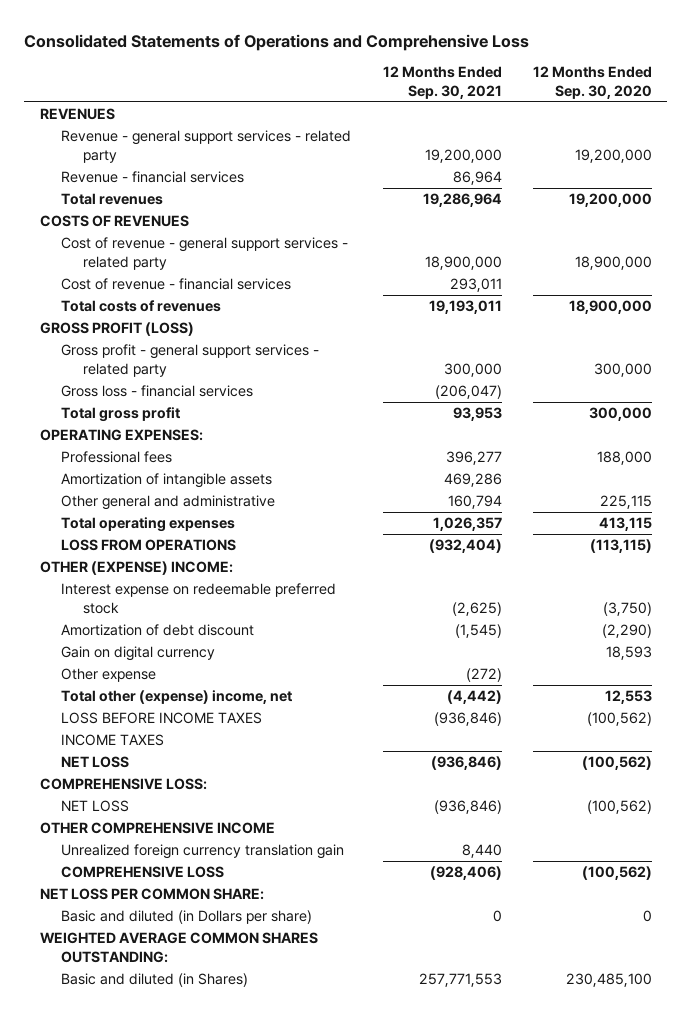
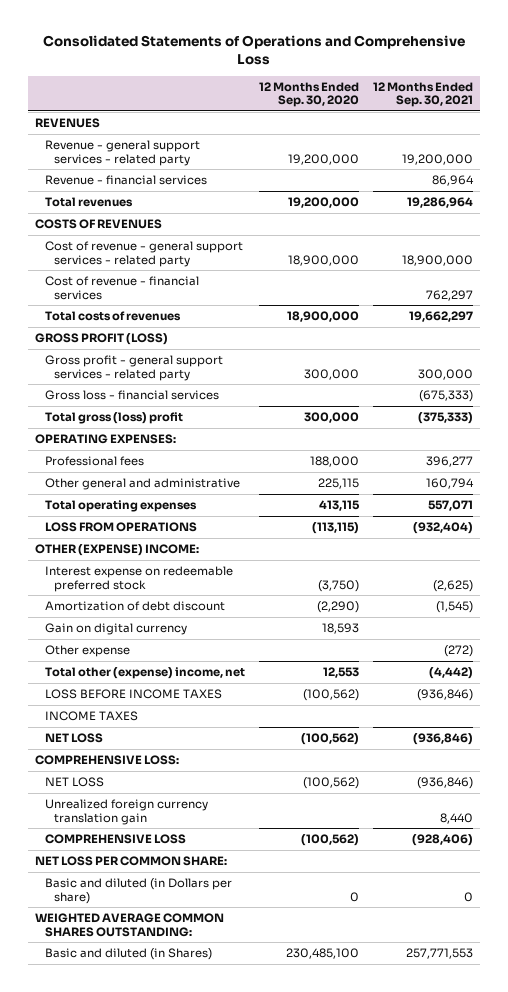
[449,278,502,293] 293,011 -> [426,289,474,301] 762,297
[428,300,502,315] 19,193,011 -> [409,310,474,322] 19,662,297
[434,385,502,400] (206,047) -> [419,389,474,402] (675,333)
[61,407,181,423] Total gross profit -> [44,411,183,424] Total gross (loss) profit
[452,407,502,422] 93,953 -> [418,411,474,424] (375,333)
[61,473,273,489] Amortization of intangible assets -> none
[432,517,502,532] 1,026,357 -> [428,499,474,511] 557,071
[39,822,275,835] OTHER COMPREHENSIVE INCOME -> none

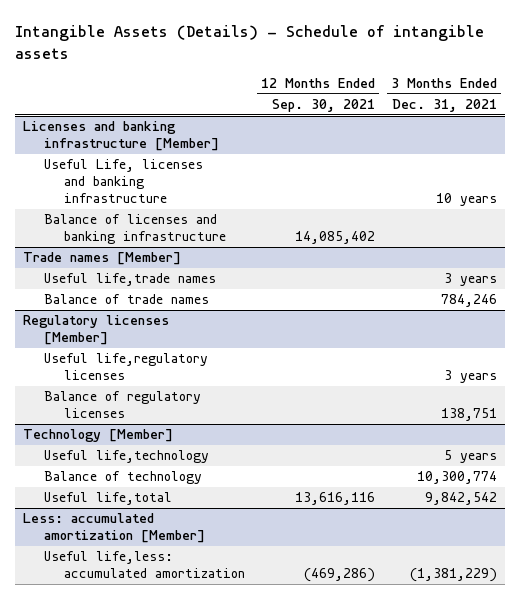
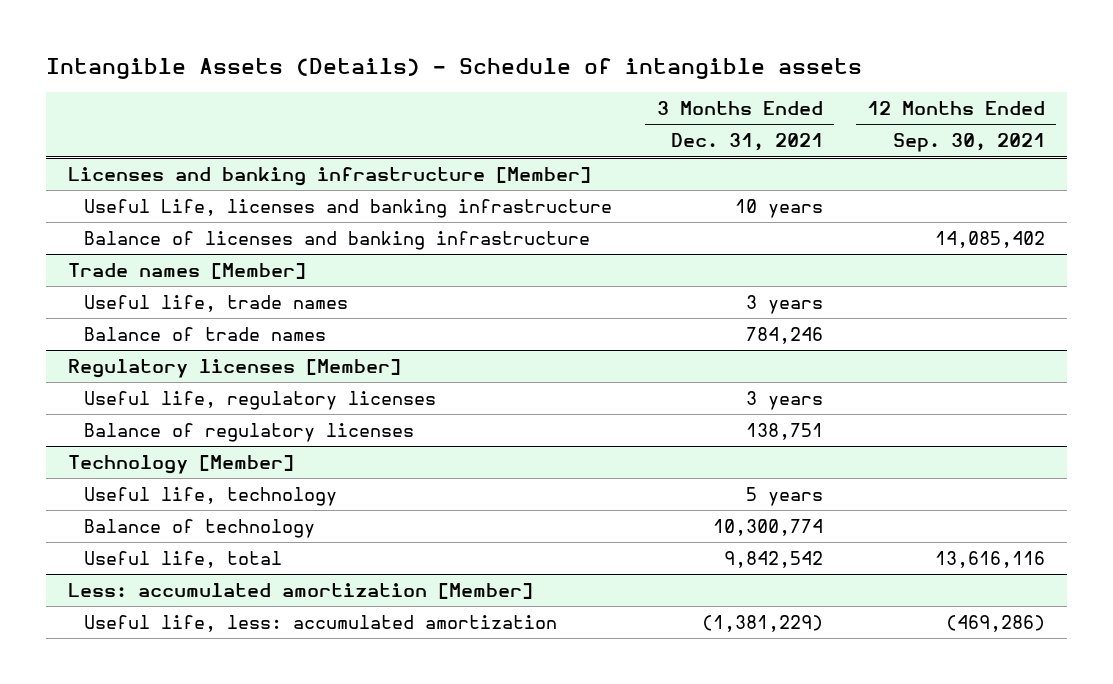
[43,273,216,287] Useful life,trade names -> [84,294,349,312] Useful life, trade names
[43,353,208,381] Useful life,regulatory licenses -> [84,390,437,410] Useful life, regulatory licenses
[43,450,209,464] Useful life,technology -> [84,486,338,506] Useful life, technology
[43,492,172,506] Useful life,total -> [84,550,283,568] Useful life, total
[43,551,245,579] Useful life,less: accumulated amortization -> [84,614,558,632] Useful life, less: accumulated amortization

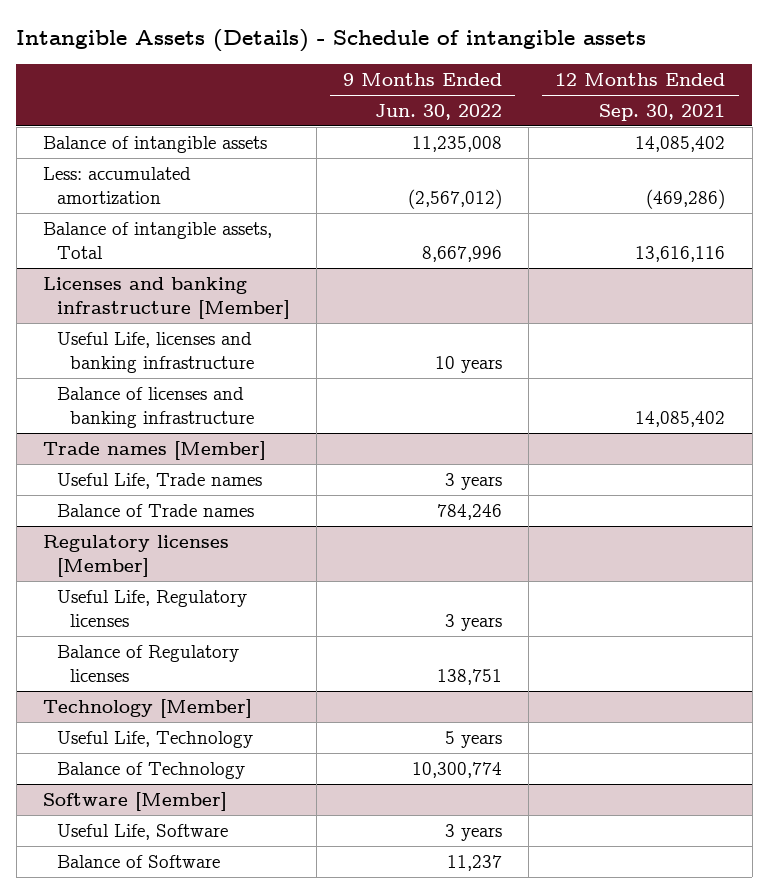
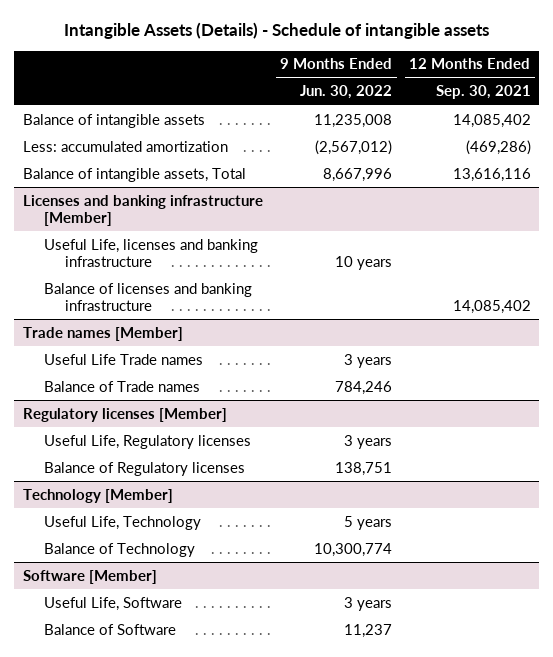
[56,472,262,489] Useful Life, Trade names -> [44,353,204,365] Useful Life Trade names

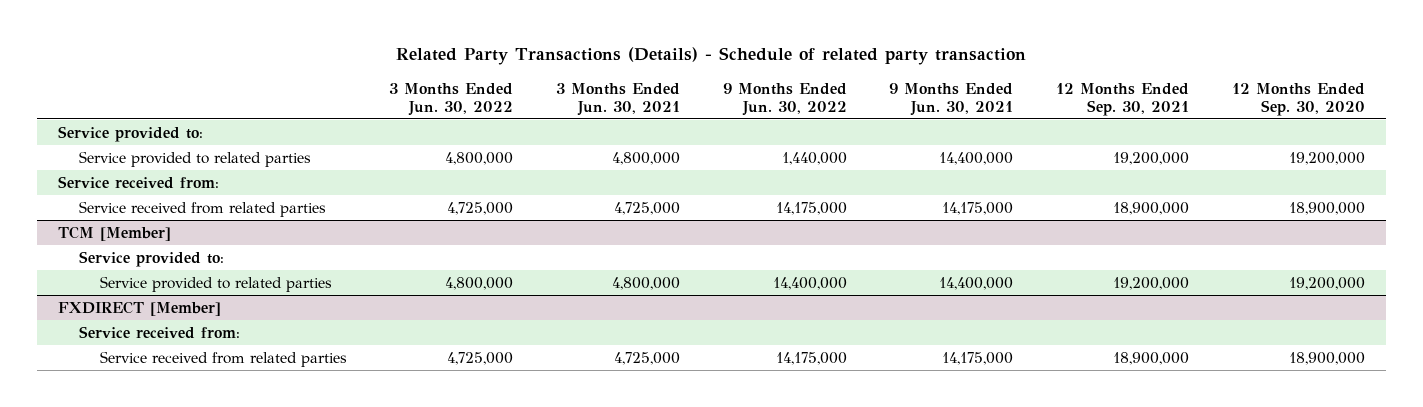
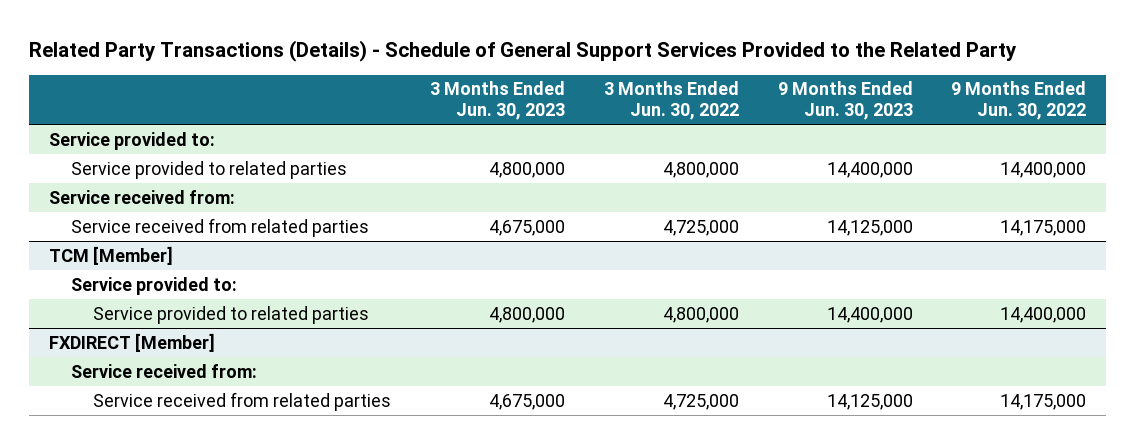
[396,47,1027,66] Related Party Transactions (Details) - Schedule of related party transaction -> [29,39,1018,62] Related Party Transactions (Details) - Schedule of General Support Services Provided to the Related Party
[555,82,680,116] 3 Months Ended Jun. 30, 2021 -> none
[889,82,1014,116] 9 Months Ended Jun. 30, 2021 -> none
[1056,82,1190,116] 12 Months Ended Sep. 30, 2021 -> none
[1231,82,1365,116] 12 Months Ended Sep. 30, 2020 -> none
none -> [429,81,565,121] 3 Months Ended Jun. 30, 2023
none -> [777,81,913,121] 9 Months Ended Jun. 30, 2023
[781,151,847,165] 1,440,000 -> [1000,161,1087,178] 14,400,000

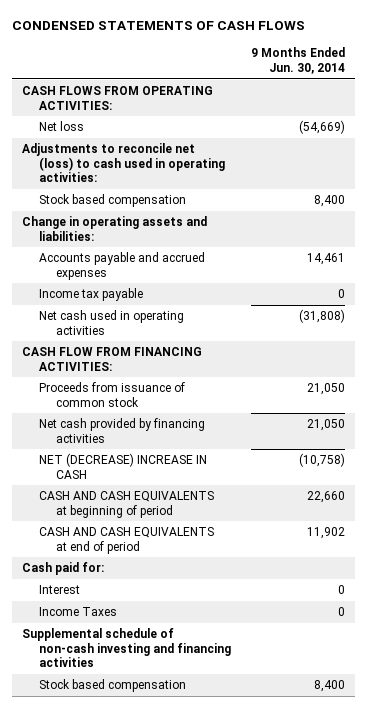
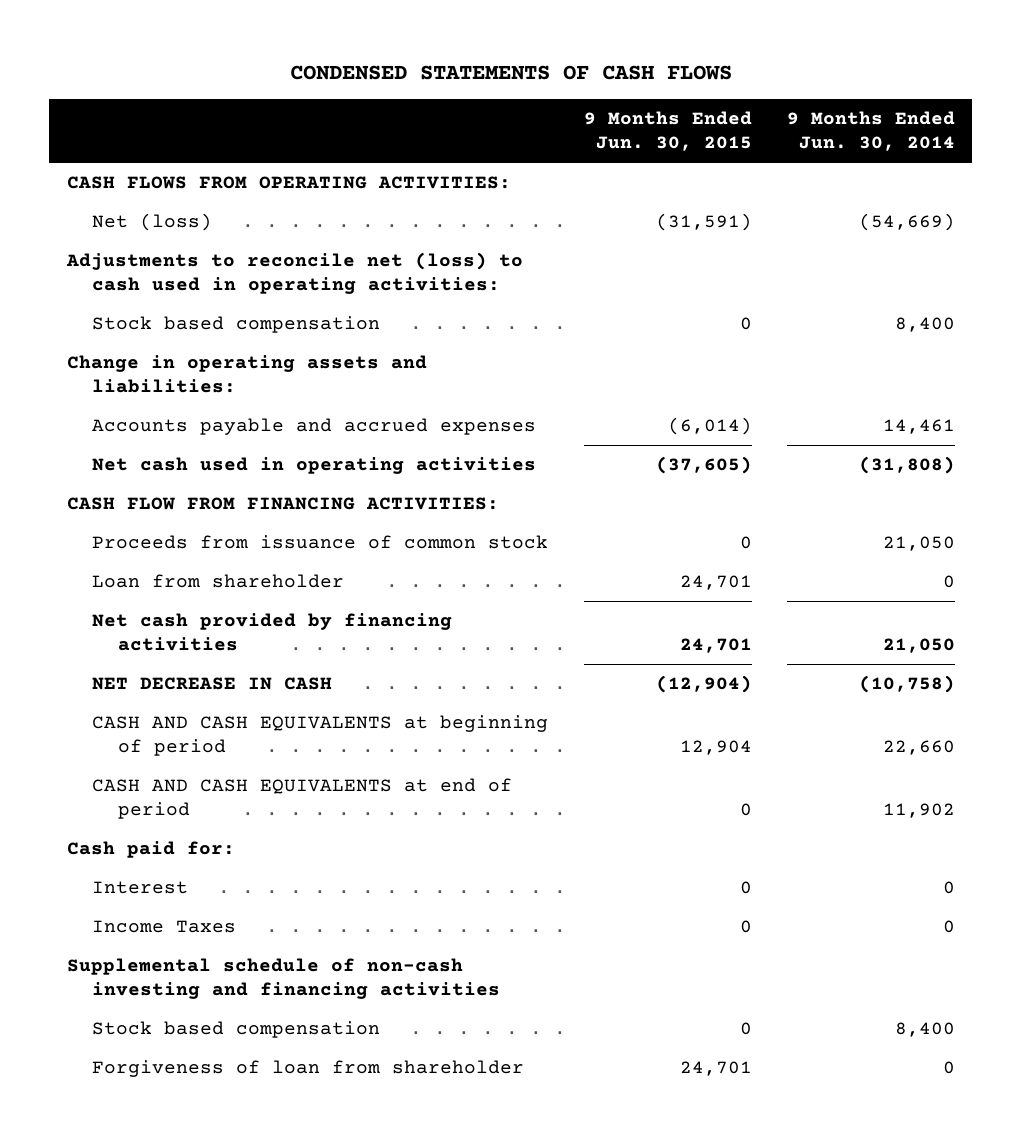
none -> [583,111,752,152] 9 Months Ended Jun. 30, 2015
[39,121,85,132] Net loss -> [92,213,213,232] Net (loss)
[39,288,144,302] Income tax payable -> none
none -> [92,574,345,589] Loan from shareholder
[39,453,208,479] NET (DECREASE) INCREASE IN CASH -> [92,677,333,691] NET DECREASE IN CASH
none -> [92,1060,525,1078] Forgiveness of loan from shareholder

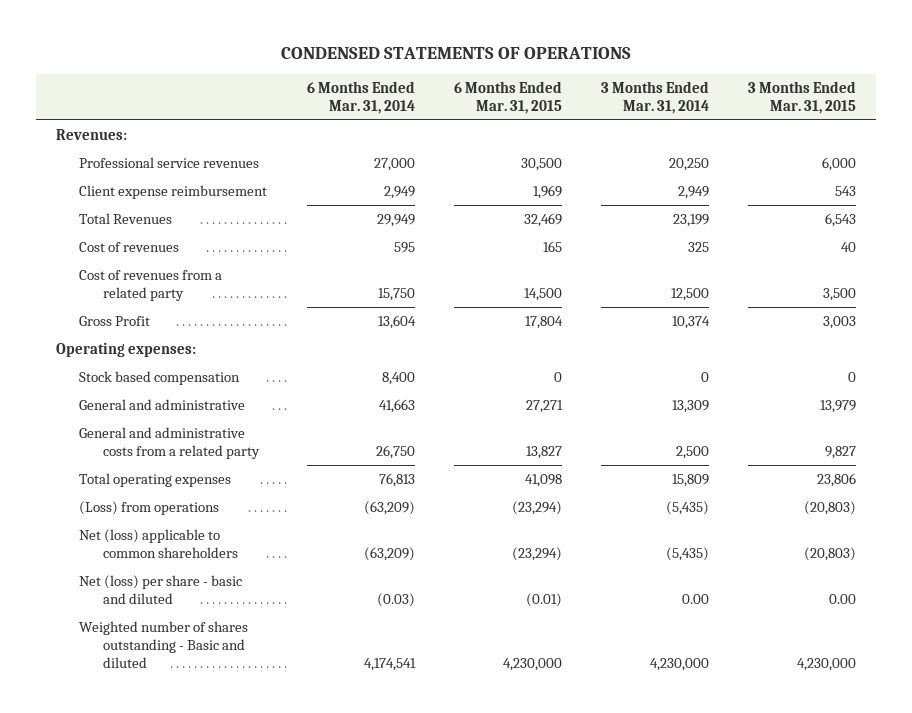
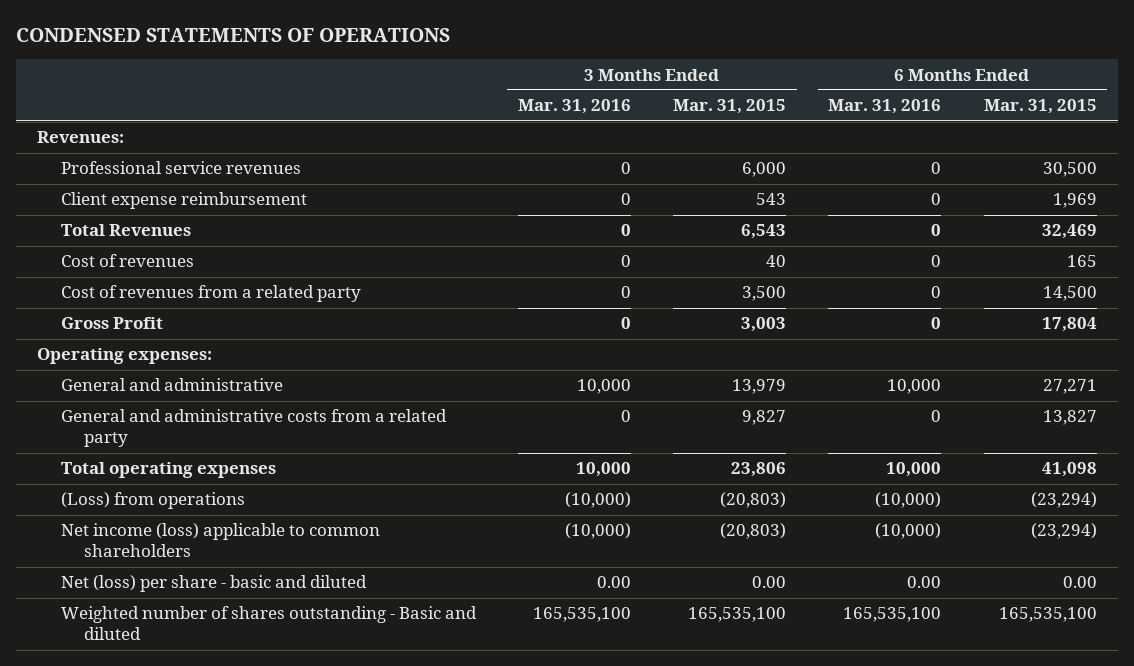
[306,81,415,115] 6 Months Ended Mar. 31, 2014 -> none
[600,81,709,115] 3 Months Ended Mar. 31, 2014 -> none
none -> [517,99,631,115] Mar. 31, 2016
none -> [828,99,942,115] Mar. 31, 2016
[79,371,241,386] Stock based compensation -> none
[79,529,239,558] Net (loss) applicable to common shareholders -> [60,523,380,558] Net income (loss) applicable to common shareholders
[525,592,562,607] (0.01) -> [1062,576,1097,589] 0.00
[502,657,562,671] 4,230,000 -> [998,607,1097,623] 165,535,100
[797,657,857,671] 4,230,000 -> [688,607,787,623] 165,535,100

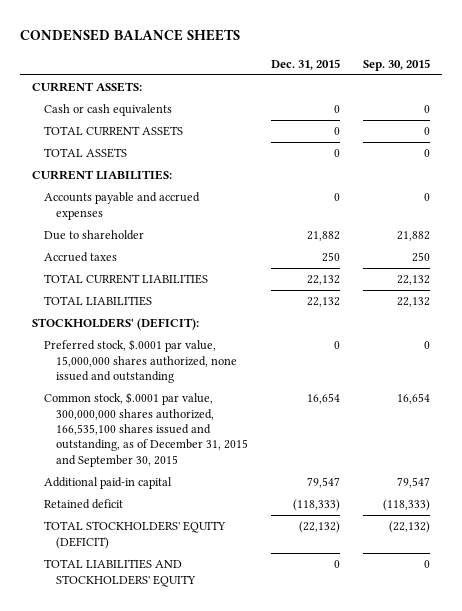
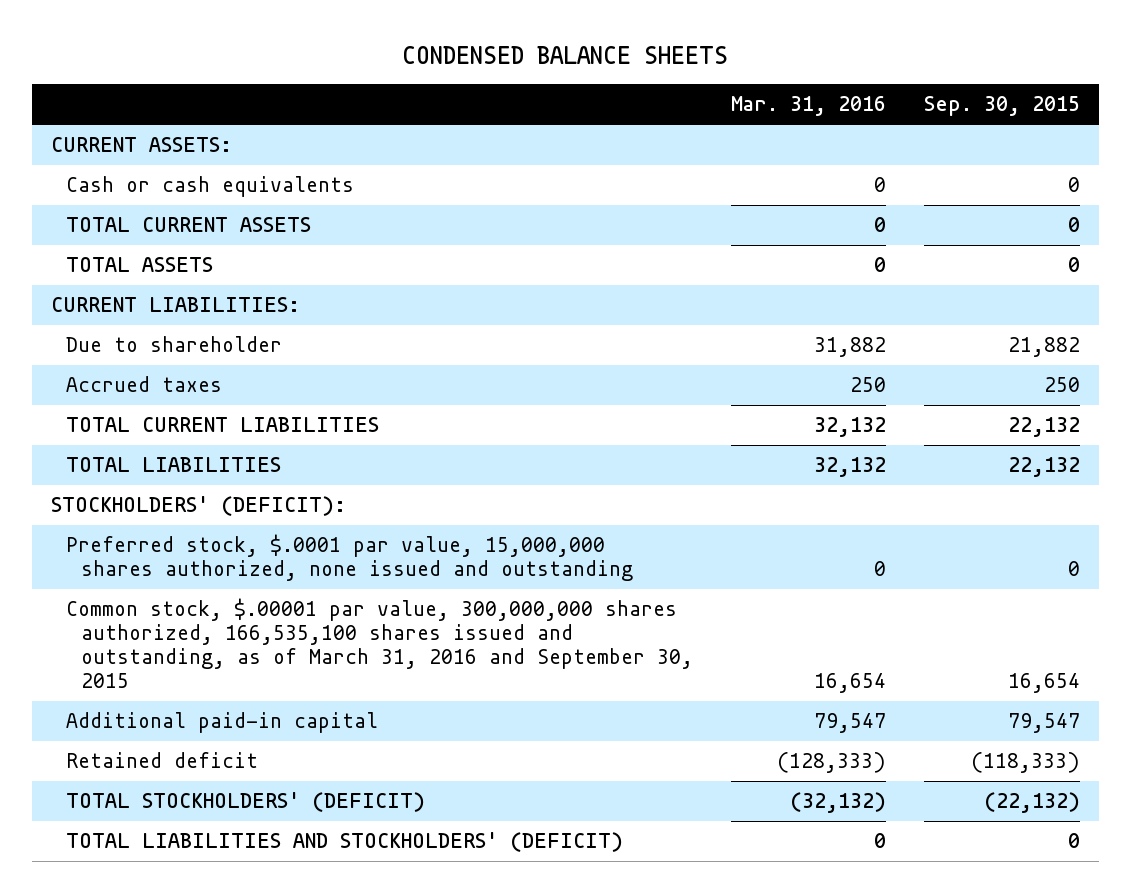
[271,58,341,70] Dec. 31, 2015 -> none
none -> [730,96,886,117] Mar. 31, 2016
[44,192,201,220] Accounts payable and accrued expenses -> none
[44,392,249,467] Common stock, $.0001 par value, 300,000,000 shares authorized, 166,535,100 shares issued and outstanding, as of December 31, 2015 and September 30, 2015 -> [65,598,693,689] Common stock, $.00001 par value, 300,000,000 shares authorized, 166,535,100 shares issued and outstanding, as of March 31, 2016 and September 30, 2015
[44,521,227,549] TOTAL STOCKHOLDERS' EQUITY (DEFICIT) -> [65,792,425,813] TOTAL STOCKHOLDERS' (DEFICIT)
[44,559,197,587] TOTAL LIABILITIES AND STOCKHOLDERS' EQUITY -> [65,832,623,853] TOTAL LIABILITIES AND STOCKHOLDERS' (DEFICIT)

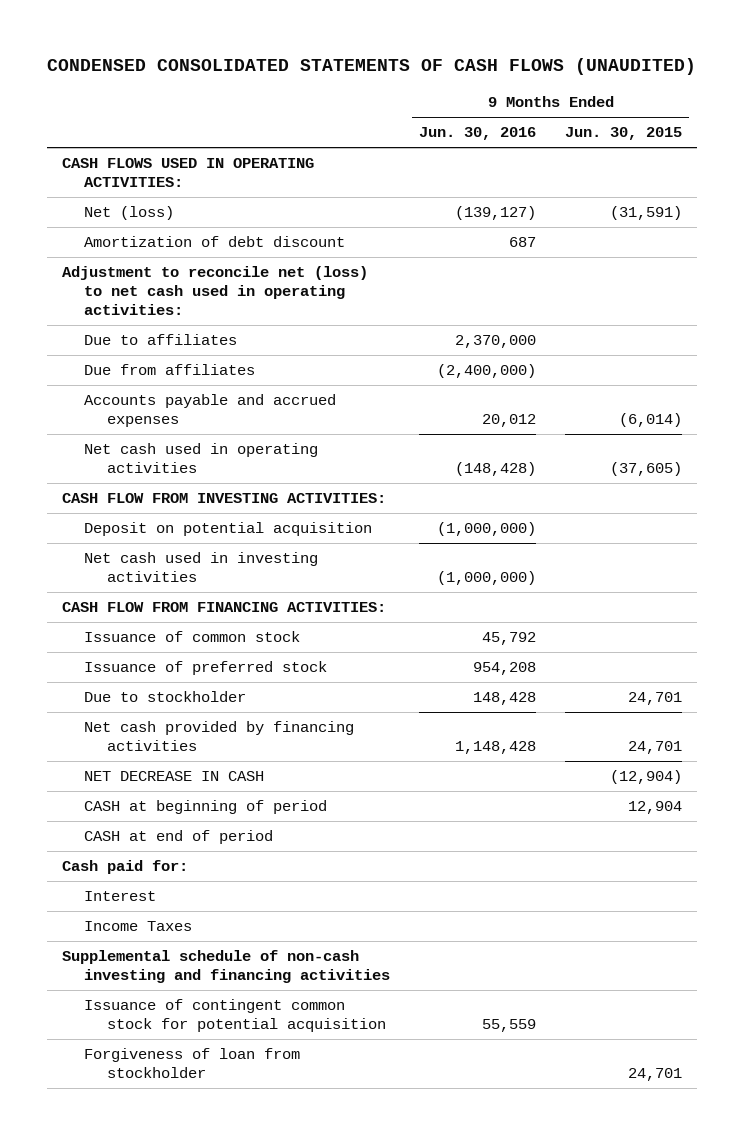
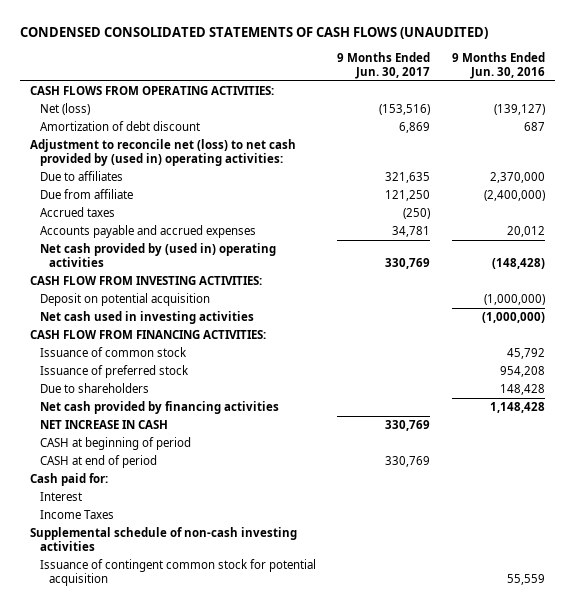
[565,127,683,141] Jun. 30, 2015 -> none
none -> [337,51,431,79] 9 Months Ended Jun. 30, 2017
[61,158,314,188] CASH FLOWS USED IN OPERATING ACTIVITIES: -> [30,86,275,96] CASH FLOWS FROM OPERATING ACTIVITIES:
[61,266,368,316] Adjustment to reconcile net (loss) to net cash used in operating activities: -> [30,139,297,167] Adjustment to reconcile net (loss) to net cash provided by (used in) operating activities:
[84,364,256,376] Due from affiliates -> [39,189,133,200] Due from affiliate
none -> [39,207,115,218] Accrued taxes
[84,443,319,474] Net cash used in operating activities -> [39,243,276,268] Net cash provided by (used in) operating activities
[84,691,247,703] Due to stockholder -> [39,383,149,394] Due to shareholders
[84,771,265,782] NET DECREASE IN CASH -> [39,420,168,430] NET INCREASE IN CASH
[61,950,391,984] Supplemental schedule of non-cash investing and financing activities -> [30,527,298,552] Supplemental schedule of non-cash investing activities
[84,1048,301,1079] Forgiveness of loan from stockholder -> none

